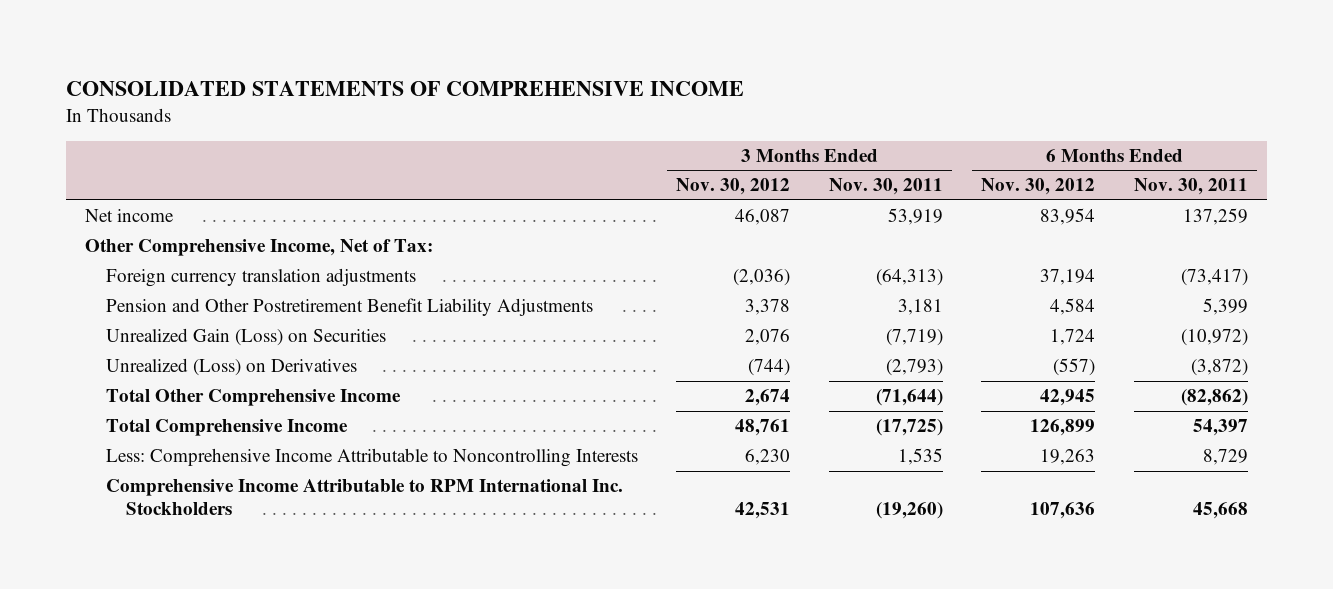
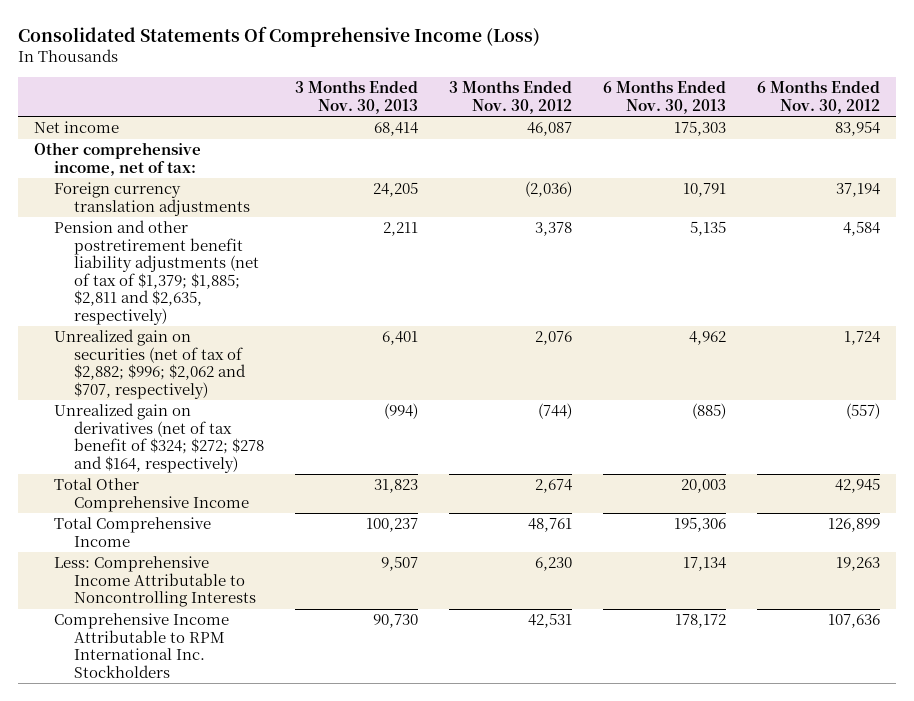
[66,80,745,96] CONSOLIDATED STATEMENTS OF COMPREHENSIVE INCOME -> [18,25,541,47] Consolidated Statements Of Comprehensive Income (Loss)
[828,178,943,196] Nov. 30, 2011 -> none
[1133,178,1248,196] Nov. 30, 2011 -> none
none -> [295,80,419,114] 3 Months Ended Nov. 30, 2013
none -> [603,80,727,114] 6 Months Ended Nov. 30, 2013
[85,239,434,257] Other Comprehensive Income, Net of Tax: -> [33,142,201,176] Other comprehensive income, net of tax:
[105,298,593,317] Pension and Other Postretirement Benefit Liability Adjustments -> [53,220,260,325] Pension and other postretirement benefit liability adjustments (net of tax of $1,379; $1,885; $2,811 and $2,635, respectively)
[105,328,386,347] Unrealized Gain (Loss) on Securities -> [53,329,247,399] Unrealized gain on securities (net of tax of $2,882; $996; $2,062 and $707, respectively)
[105,358,357,377] Unrealized (Loss) on Derivatives -> [53,403,265,473] Unrealized gain on derivatives (net of tax benefit of $324; $272; $278 and $164, respectively)

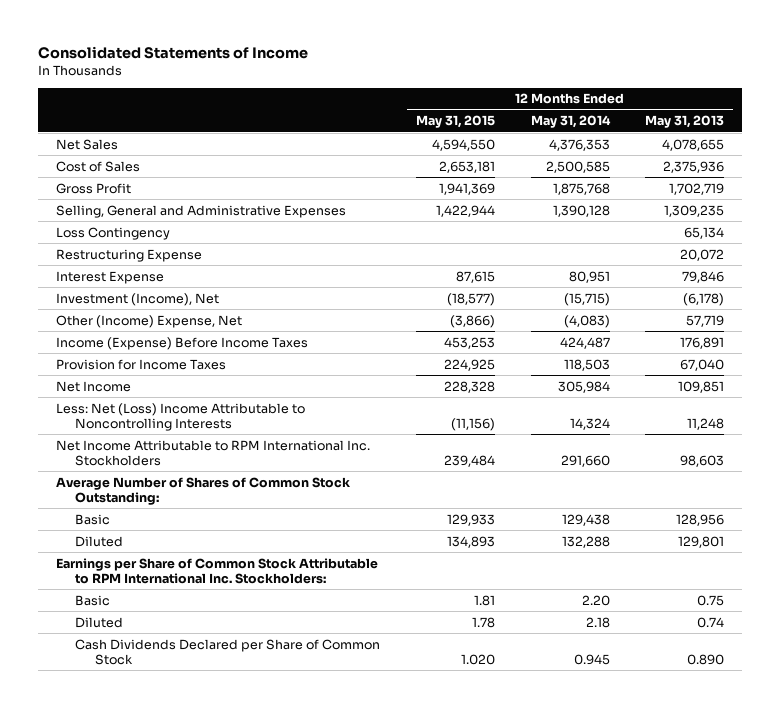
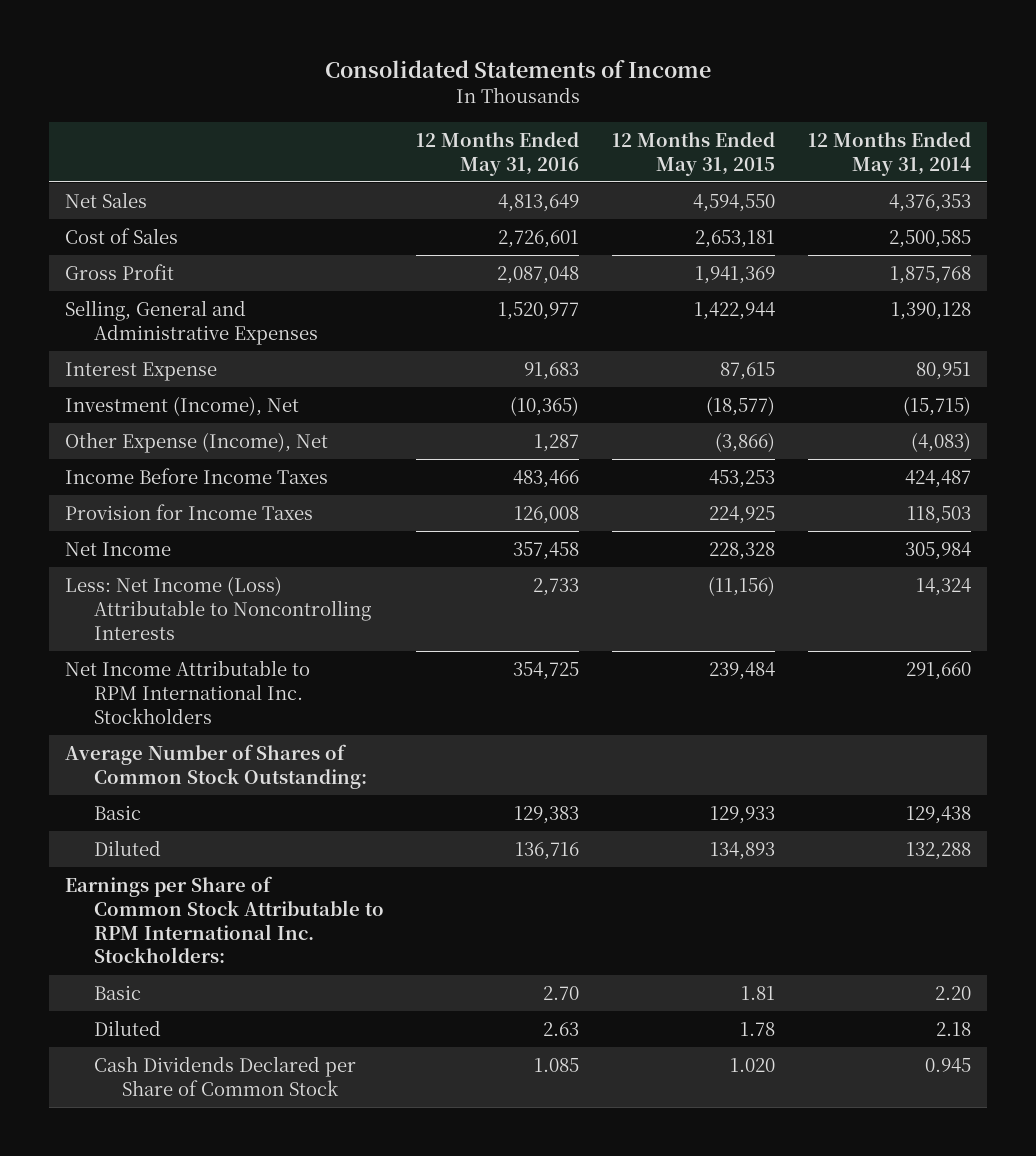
[645,115,725,129] May 31, 2013 -> none
none -> [416,131,580,176] 12 Months Ended May 31, 2016
[56,226,171,240] Loss Contingency -> none
[56,248,203,262] Restructuring Expense -> none
[56,314,243,328] Other (Income) Expense, Net -> [65,431,329,453] Other Expense (Income), Net
[56,336,309,350] Income (Expense) Before Income Taxes -> [65,467,329,484] Income Before Income Taxes
[56,402,306,431] Less: Net (Loss) Income Attributable to Noncontrolling Interests -> [65,575,371,640] Less: Net Income (Loss) Attributable to Noncontrolling Interests

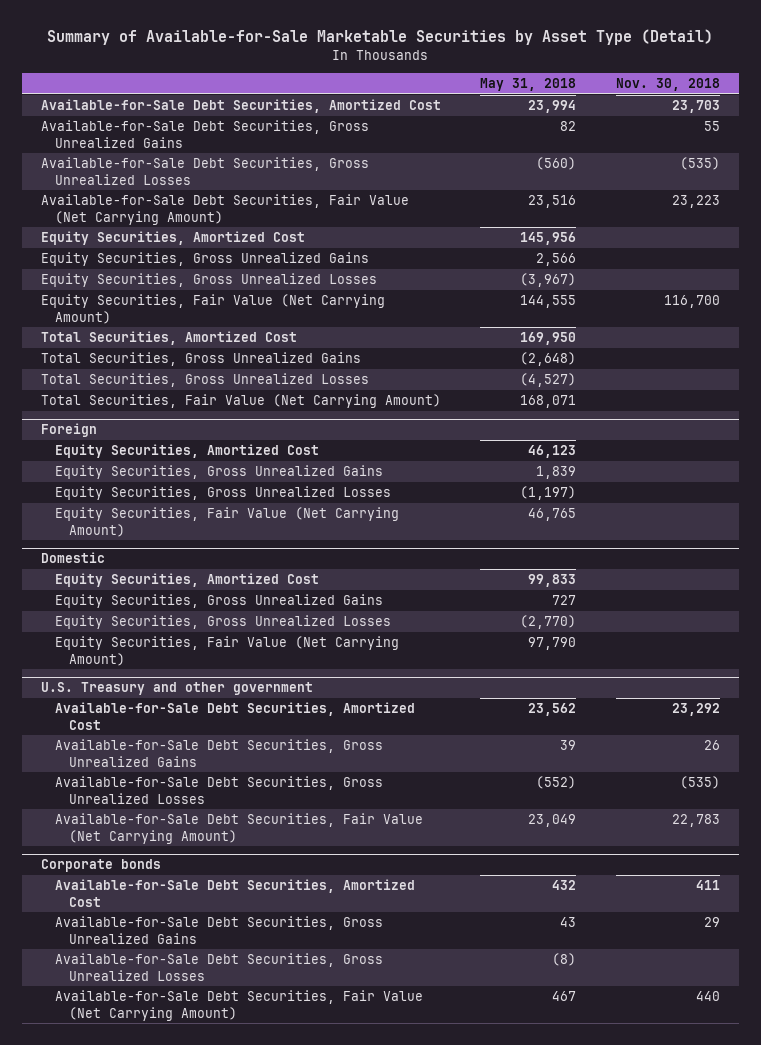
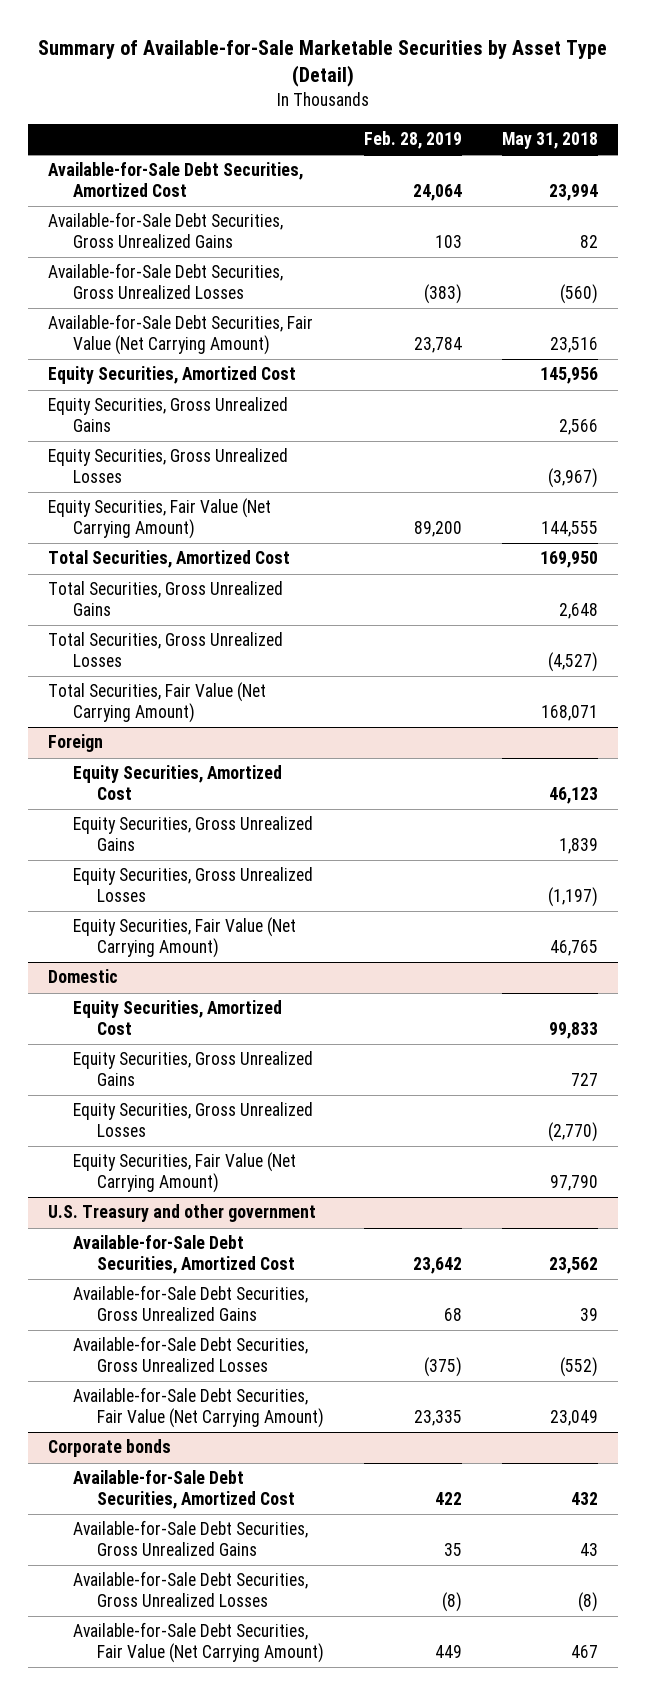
[615,78,720,92] Nov. 30, 2018 -> none
none -> [363,131,462,150] Feb. 28, 2019
[520,352,577,367] (2,648) -> [558,602,598,619] 2,648

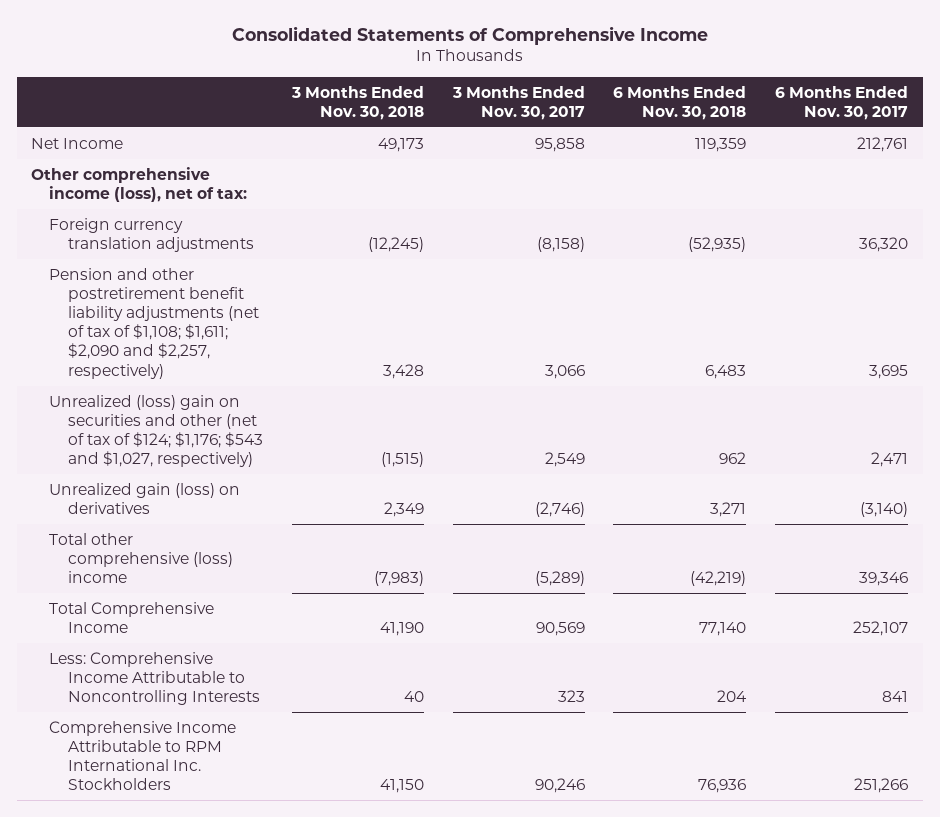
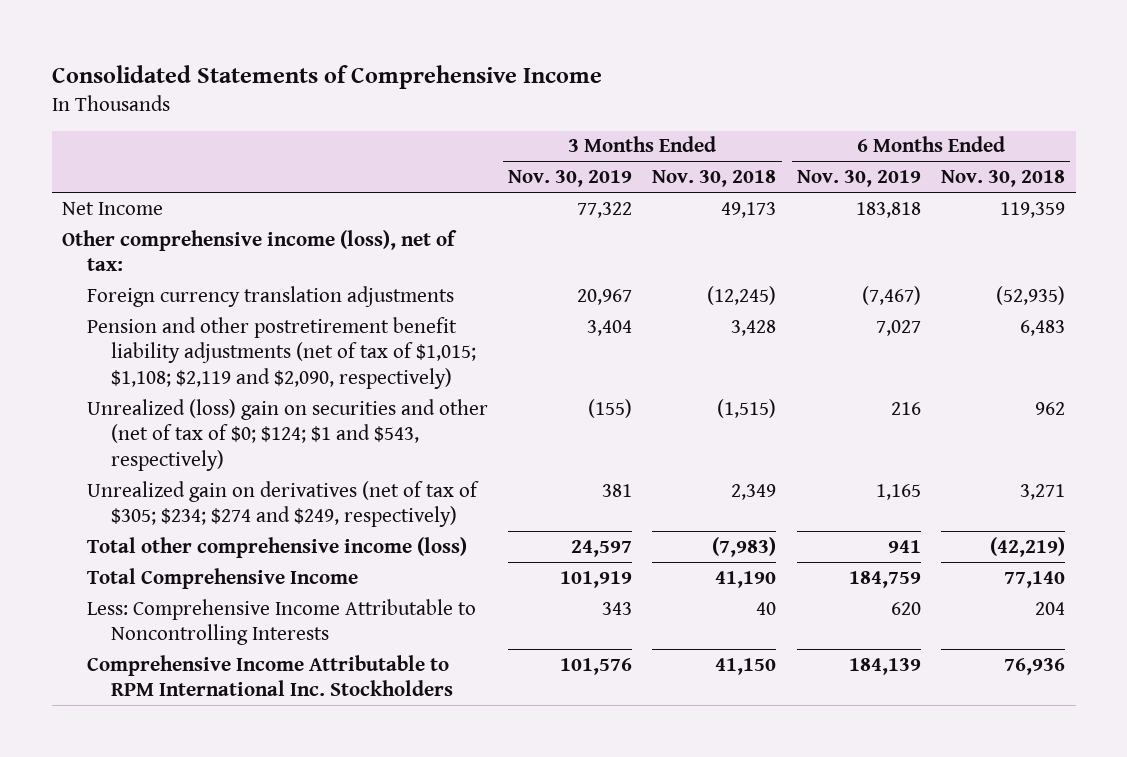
[451,85,585,120] 3 Months Ended Nov. 30, 2017 -> none
[775,85,909,120] 6 Months Ended Nov. 30, 2017 -> none
none -> [508,170,633,188] Nov. 30, 2019
none -> [796,170,921,188] Nov. 30, 2019
[49,267,259,379] Pension and other postretirement benefit liability adjustments (net of tax of $1,108; $1,611; $2,090 and $2,257, respectively) -> [86,316,477,389] Pension and other postretirement benefit liability adjustments (net of tax of $1,015; $1,108; $2,119 and $2,090, respectively)
[49,394,263,468] Unrealized (loss) gain on securities and other (net of tax of $124; $1,176; $543 and $1,027, respectively) -> [86,398,488,471] Unrealized (loss) gain on securities and other (net of tax of $0; $124; $1 and $543, respectively)
[49,482,241,515] Unrealized gain (loss) on derivatives -> [86,480,479,528] Unrealized gain on derivatives (net of tax of $305; $234; $274 and $249, respectively)
[49,532,233,584] Total other comprehensive (loss) income -> [86,536,467,558] Total other comprehensive income (loss)

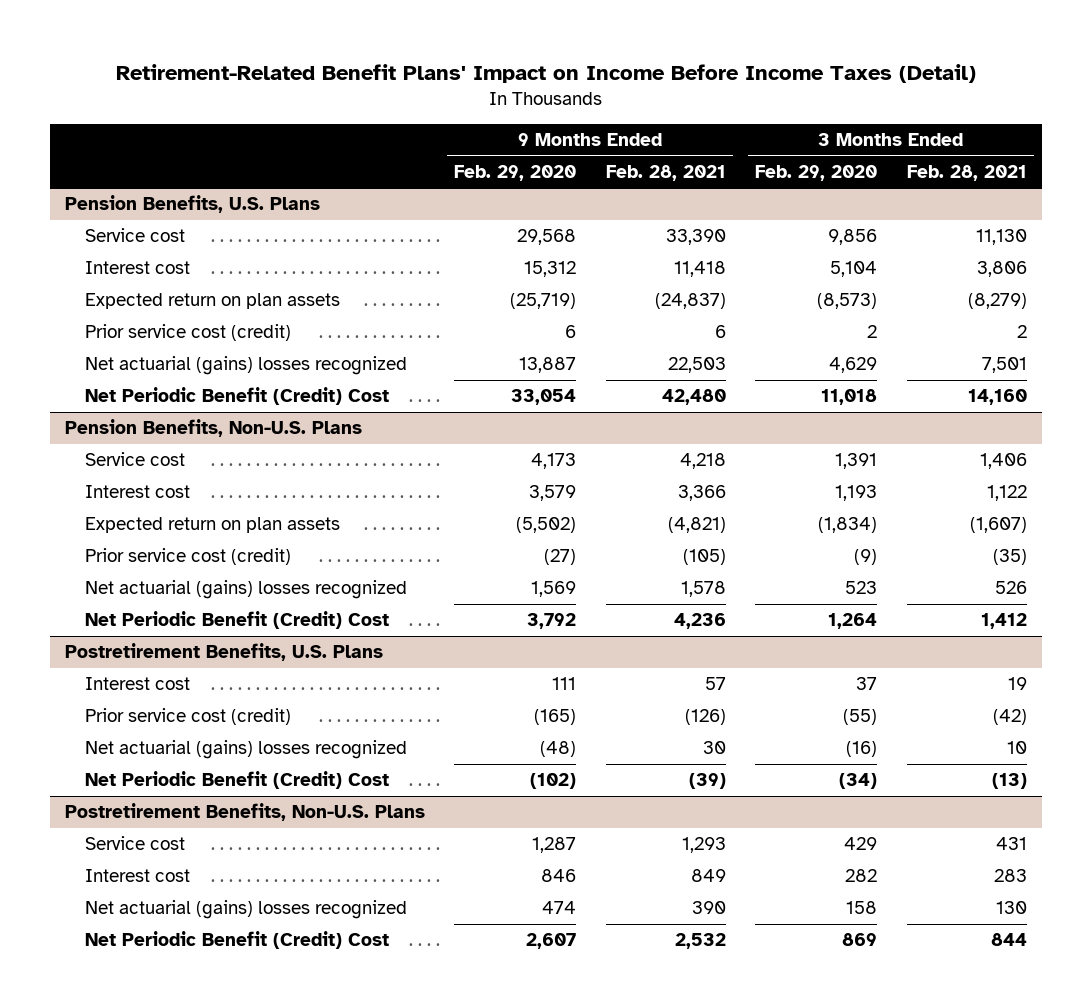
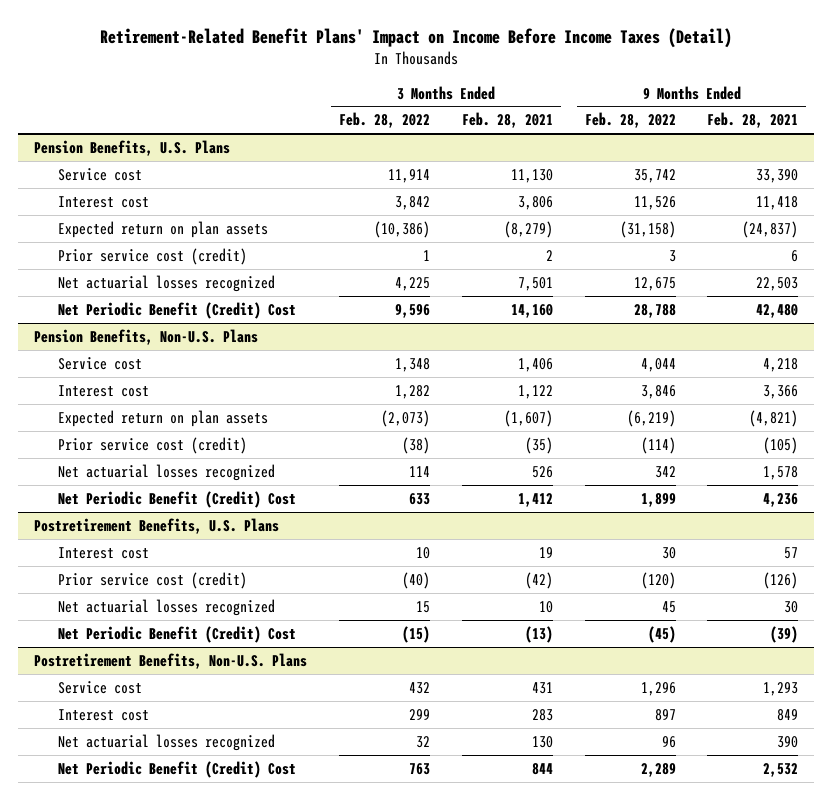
[454,164,577,181] Feb. 29, 2020 -> none
[755,164,878,181] Feb. 29, 2020 -> none
none -> [338,112,430,129] Feb. 28, 2022
none -> [584,112,676,129] Feb. 28, 2022
[84,356,407,376] Net actuarial (gains) losses recognized -> [58,274,276,292] Net actuarial losses recognized
[84,580,407,600] Net actuarial (gains) losses recognized -> [58,463,276,481] Net actuarial losses recognized
[84,740,407,760] Net actuarial (gains) losses recognized -> [58,598,276,616] Net actuarial losses recognized
[84,900,407,920] Net actuarial (gains) losses recognized -> [58,733,276,751] Net actuarial losses recognized

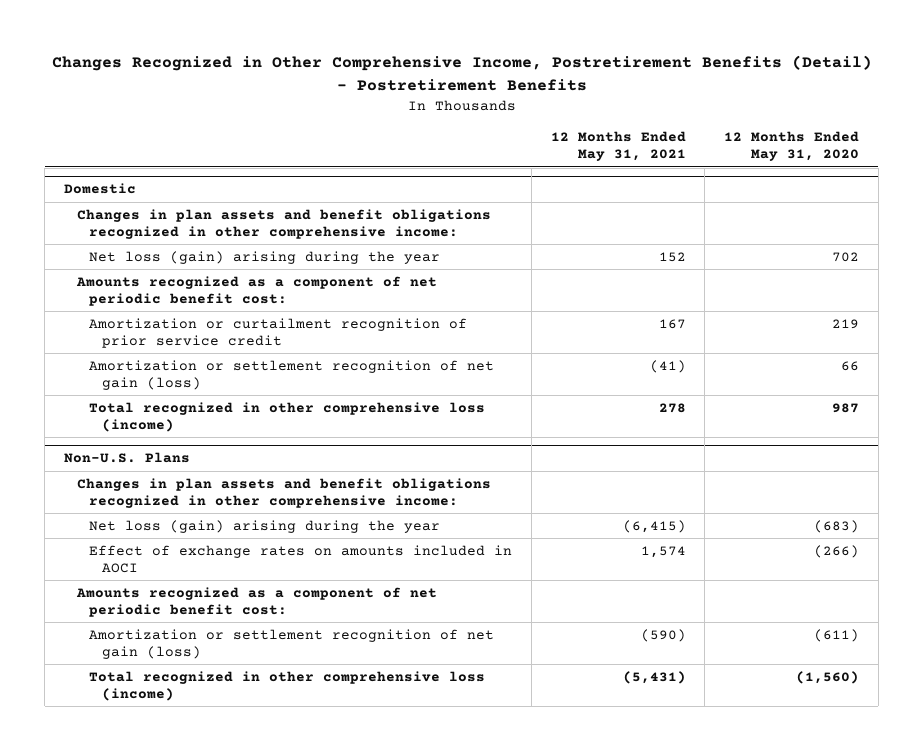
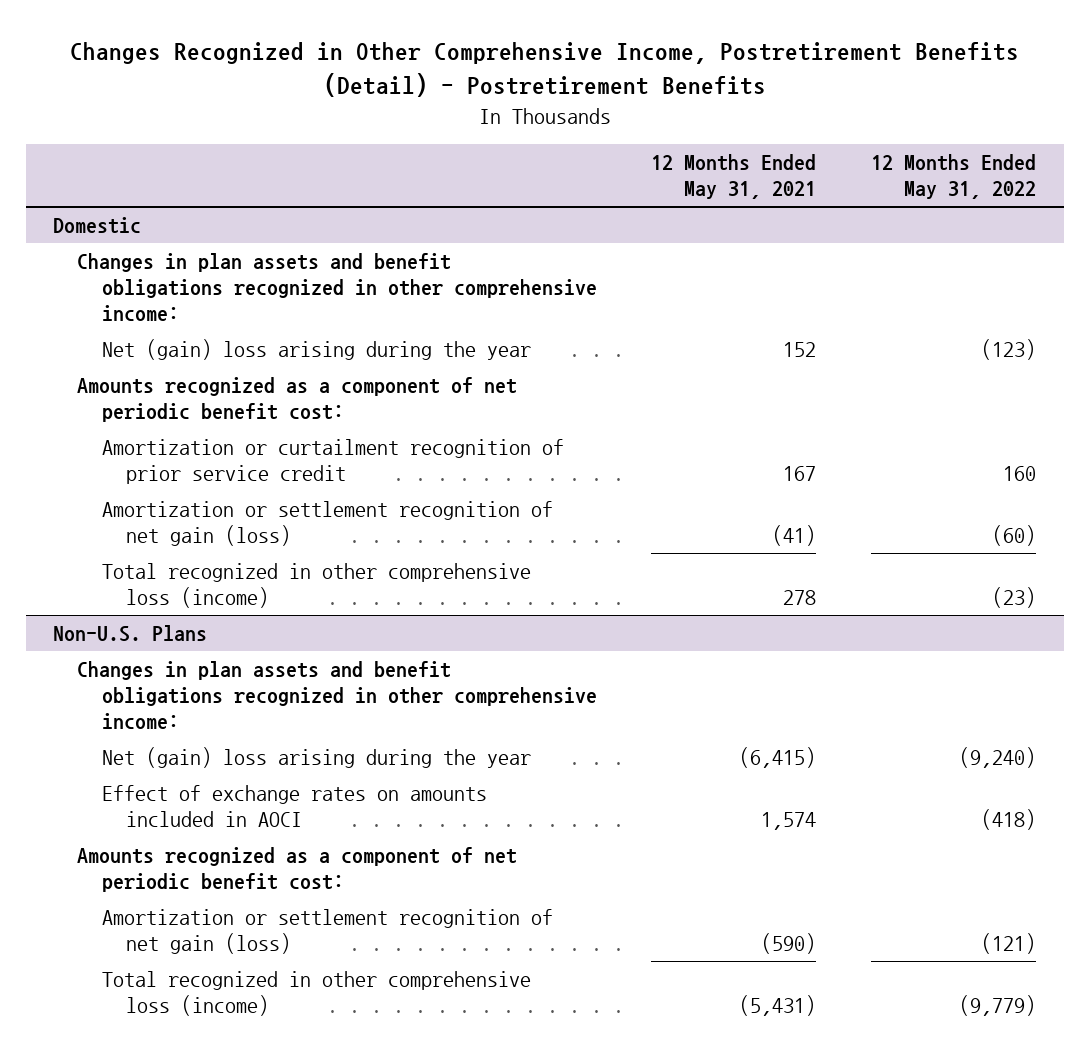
[724,130,860,162] 12 Months Ended May 31, 2020 -> none
none -> [871,154,1037,200] 12 Months Ended May 31, 2022
[89,250,441,264] Net loss (gain) arising during the year -> [101,338,531,360] Net (gain) loss arising during the year
[89,519,441,533] Net loss (gain) arising during the year -> [101,746,531,768] Net (gain) loss arising during the year

